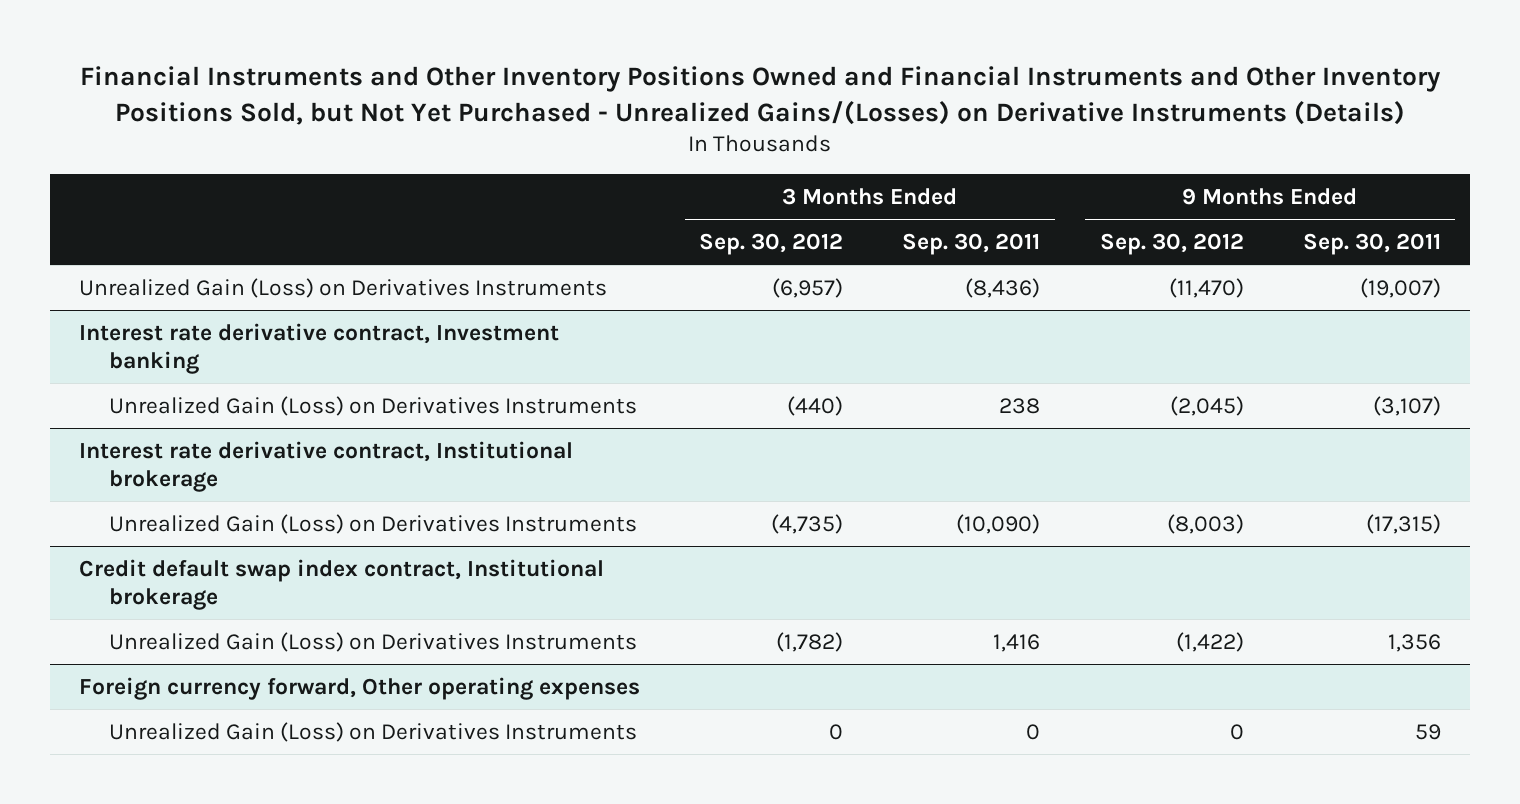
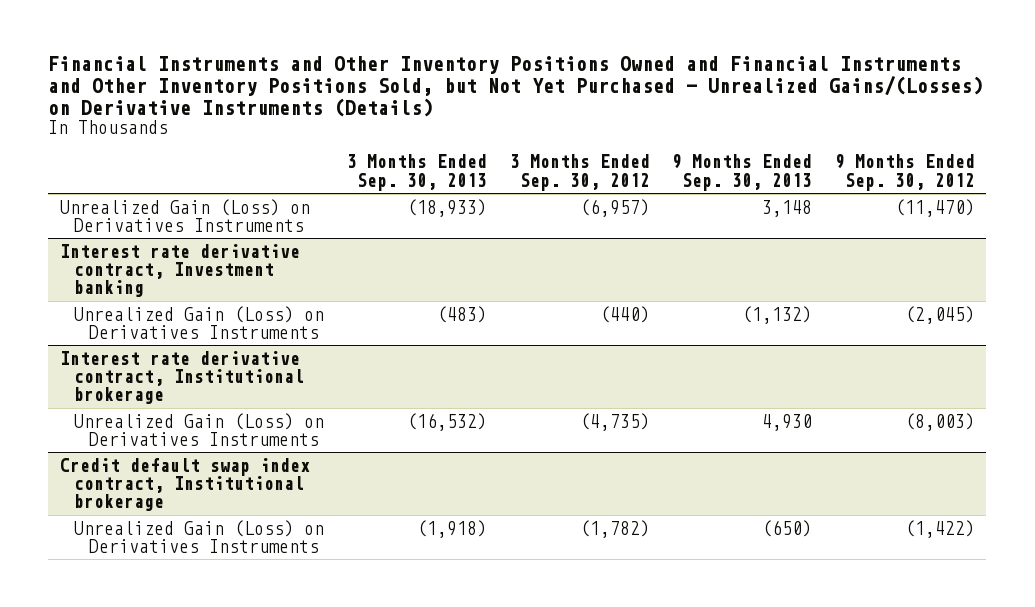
[902,233,1041,256] Sep. 30, 2011 -> none
[1302,233,1441,256] Sep. 30, 2011 -> none
none -> [346,154,487,191] 3 Months Ended Sep. 30, 2013
none -> [672,154,813,191] 9 Months Ended Sep. 30, 2013
[79,676,641,700] Foreign currency forward, Other operating expenses -> none
[109,721,638,742] Unrealized Gain (Loss) on Derivatives Instruments -> none

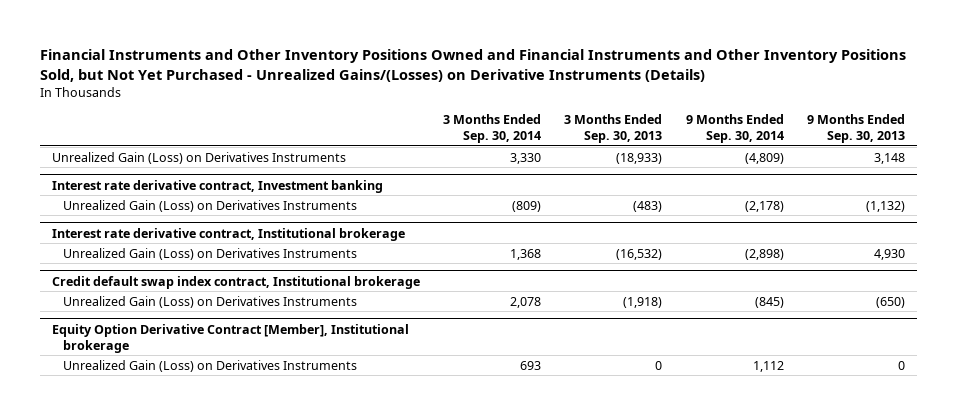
[509,154,650,191] 3 Months Ended Sep. 30, 2012 -> none
[835,154,976,191] 9 Months Ended Sep. 30, 2012 -> none
none -> [443,114,542,144] 3 Months Ended Sep. 30, 2014
none -> [685,114,784,144] 9 Months Ended Sep. 30, 2014
none -> [51,323,409,353] Equity Option Derivative Contract [Member], Institutional brokerage
none -> [63,359,358,372] Unrealized Gain (Loss) on Derivatives Instruments

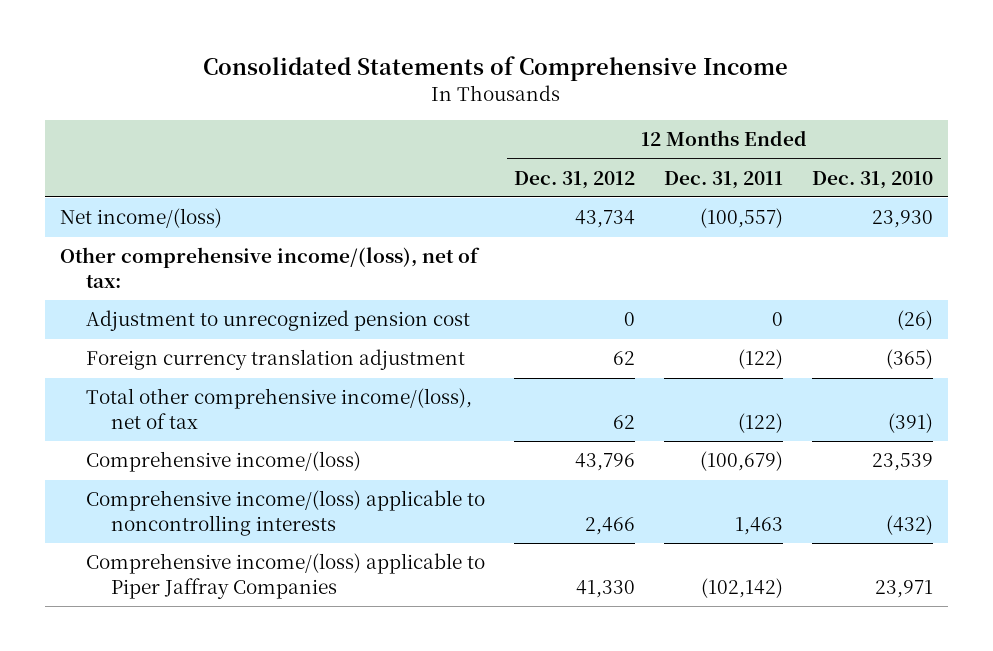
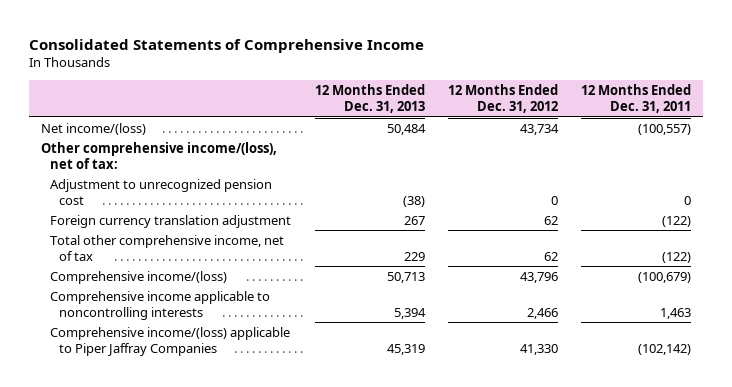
[812,170,934,189] Dec. 31, 2010 -> none
none -> [314,84,425,114] 12 Months Ended Dec. 31, 2013
[85,388,472,429] Total other comprehensive income/(loss), net of tax -> [50,234,285,261] Total other comprehensive income, net of tax
[85,490,485,536] Comprehensive income/(loss) applicable to noncontrolling interests -> [50,290,271,320] Comprehensive income applicable to noncontrolling interests

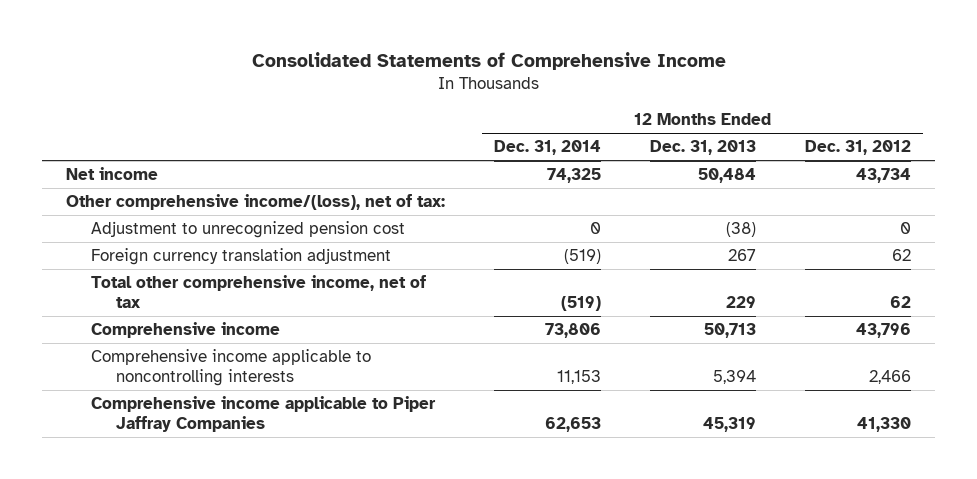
[581,84,692,114] 12 Months Ended Dec. 31, 2011 -> none
none -> [494,140,602,156] Dec. 31, 2014
[40,122,146,135] Net income/(loss) -> [66,167,159,181] Net income
[50,270,228,284] Comprehensive income/(loss) -> [91,322,281,339] Comprehensive income
[50,326,291,356] Comprehensive income/(loss) applicable to Piper Jaffray Companies -> [91,396,437,433] Comprehensive income applicable to Piper Jaffray Companies

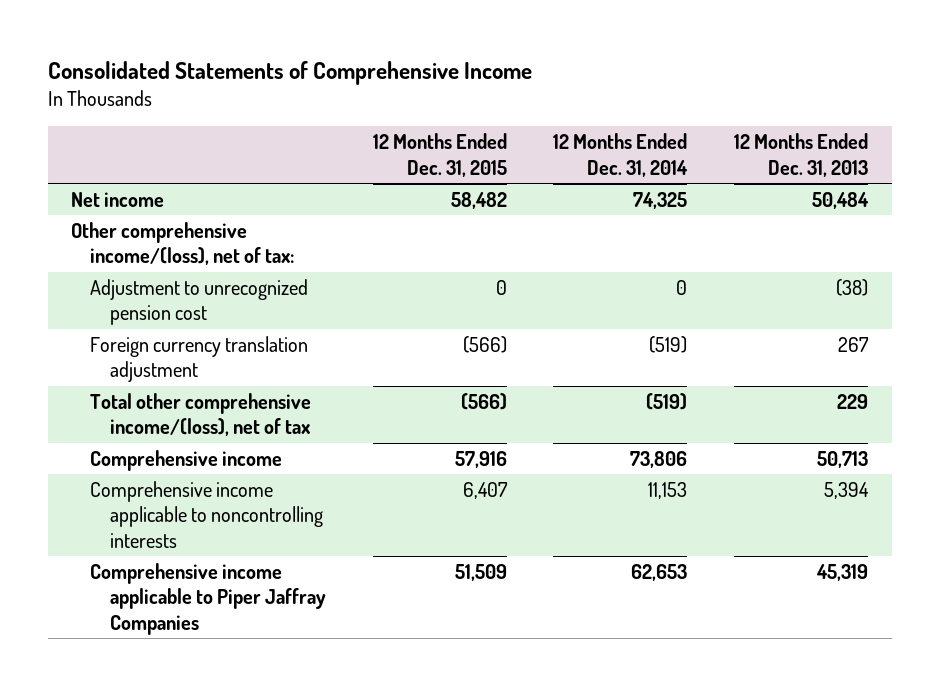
[804,140,911,156] Dec. 31, 2012 -> none
none -> [372,133,507,177] 12 Months Ended Dec. 31, 2015
[91,275,427,309] Total other comprehensive income, net of tax -> [90,392,312,437] Total other comprehensive income/(loss), net of tax

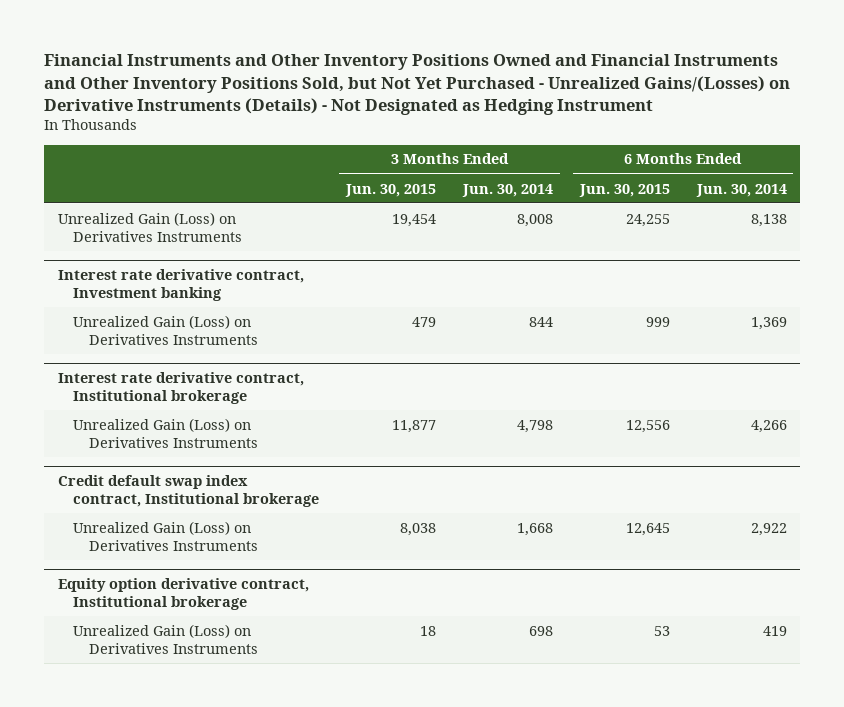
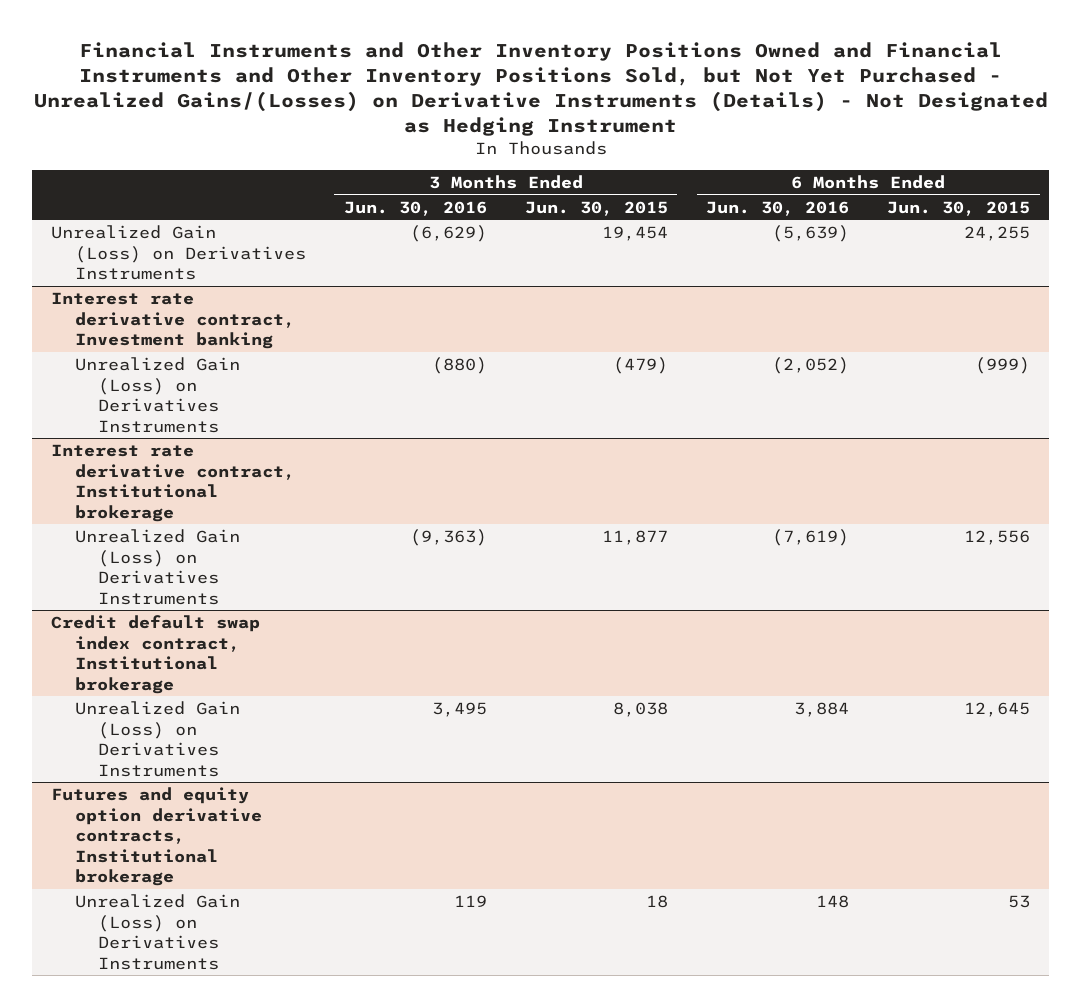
[461,183,553,197] Jun. 30, 2014 -> none
[695,183,787,197] Jun. 30, 2014 -> none
none -> [343,200,487,216] Jun. 30, 2016
none -> [706,200,850,216] Jun. 30, 2016
[412,316,437,327] 479 -> [612,356,668,374] (479)
[645,316,670,327] 999 -> [975,356,1031,374] (999)
[57,577,309,610] Equity option derivative contract, Institutional brokerage -> [51,786,262,887] Futures and equity option derivative contracts, Institutional brokerage

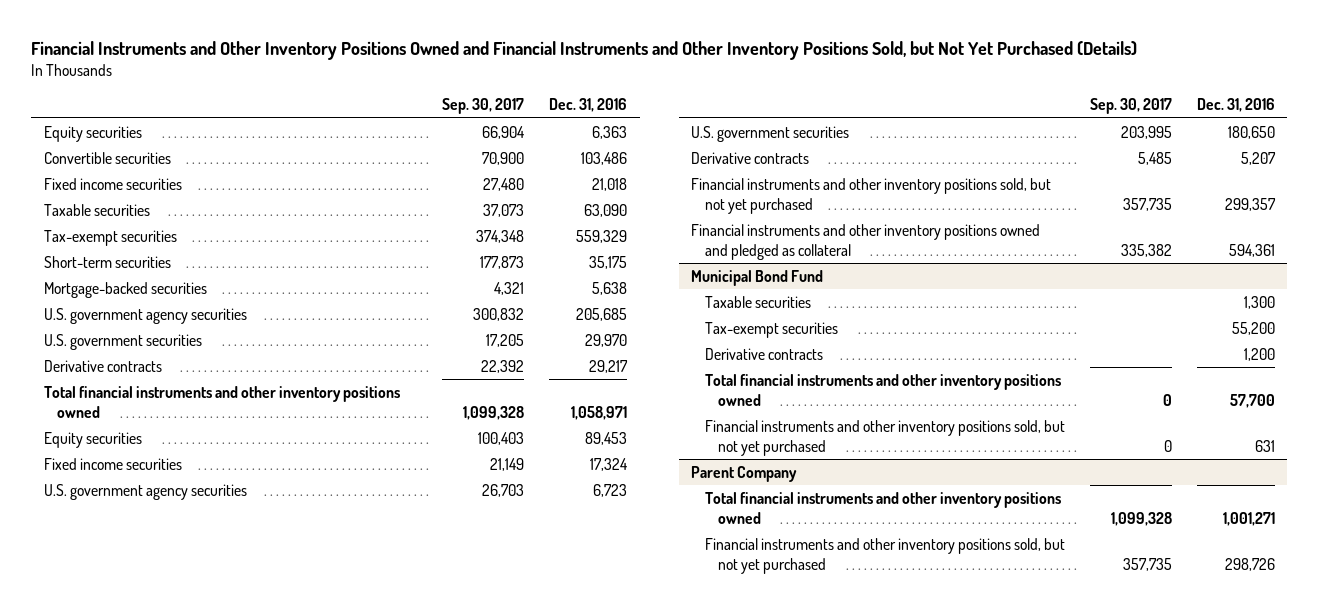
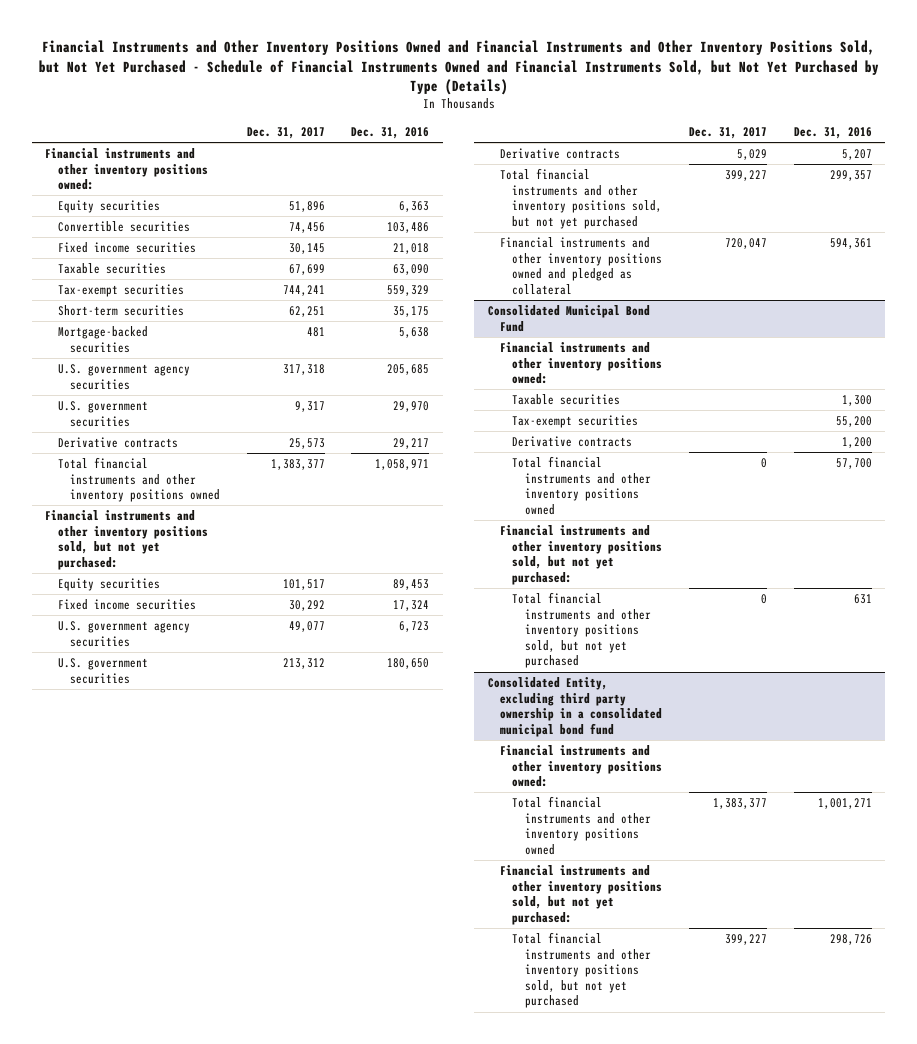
[30,41,1137,61] Financial Instruments and Other Inventory Positions Owned and Financial Instruments and Other Inventory Positions Sold, but Not Yet Purchased (Details) -> [38,39,879,96] Financial Instruments and Other Inventory Positions Owned and Financial Instruments and Other Inventory Positions Sold, but Not Yet Purchased - Schedule of Financial Instruments Owned and Financial Instruments Sold, but Not Yet Purchased by Type (Details)
[442,98,525,115] Sep. 30, 2017 -> none
none -> [246,127,325,140] Dec. 31, 2017
none -> [45,148,208,191] Financial instruments and other inventory positions owned:
none -> [45,510,208,570] Financial instruments and other inventory positions sold, but not yet purchased:
[691,177,1052,214] Financial instruments and other inventory positions sold, but not yet purchased -> [500,168,663,229] Total financial instruments and other inventory positions sold, but not yet purchased
[691,269,824,286] Municipal Bond Fund -> [487,305,650,332] Consolidated Municipal Bond Fund
none -> [500,342,663,385] Financial instruments and other inventory positions owned:
[691,465,798,482] Parent Company -> none
none -> [500,525,663,585] Financial instruments and other inventory positions sold, but not yet purchased:
[704,419,1065,456] Financial instruments and other inventory positions sold, but not yet purchased -> [512,592,651,669] Total financial instruments and other inventory positions sold, but not yet purchased
none -> [487,677,663,737] Consolidated Entity, excluding third party ownership in a consolidated municipal bond fund
none -> [500,745,663,788] Financial instruments and other inventory positions owned:
none -> [500,865,663,925] Financial instruments and other inventory positions sold, but not yet purchased:
[704,537,1065,574] Financial instruments and other inventory positions sold, but not yet purchased -> [512,932,651,1009] Total financial instruments and other inventory positions sold, but not yet purchased

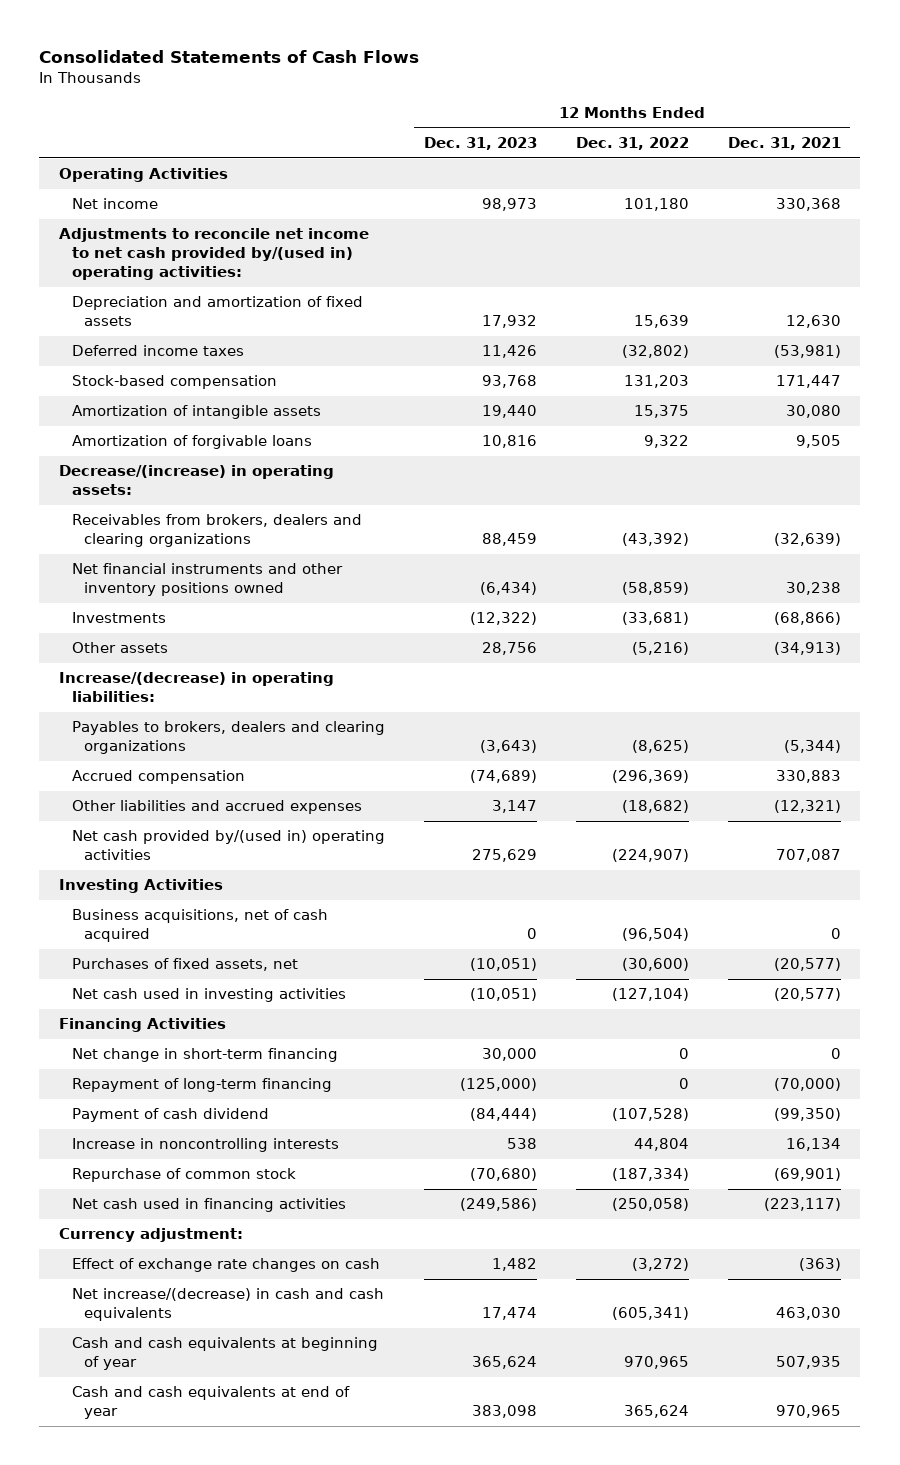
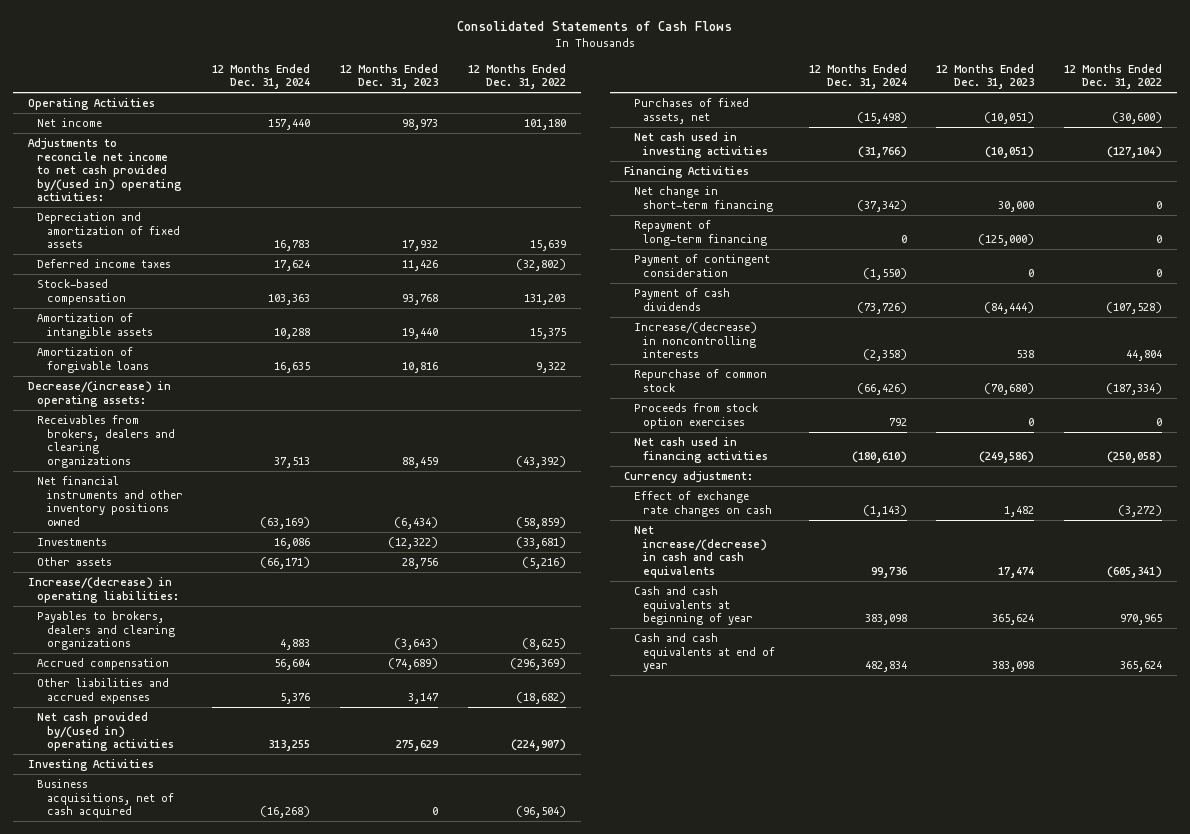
[727,137,841,151] Dec. 31, 2021 -> none
none -> [212,63,311,90] 12 Months Ended Dec. 31, 2024
none -> [633,254,770,277] Payment of contingent consideration
[71,1108,269,1123] Payment of cash dividend -> [633,288,730,311] Payment of cash dividends
[71,1138,339,1153] Increase in noncontrolling interests -> [633,322,757,359] Increase/(decrease) in noncontrolling interests
none -> [633,403,758,429] Proceeds from stock option exercises

